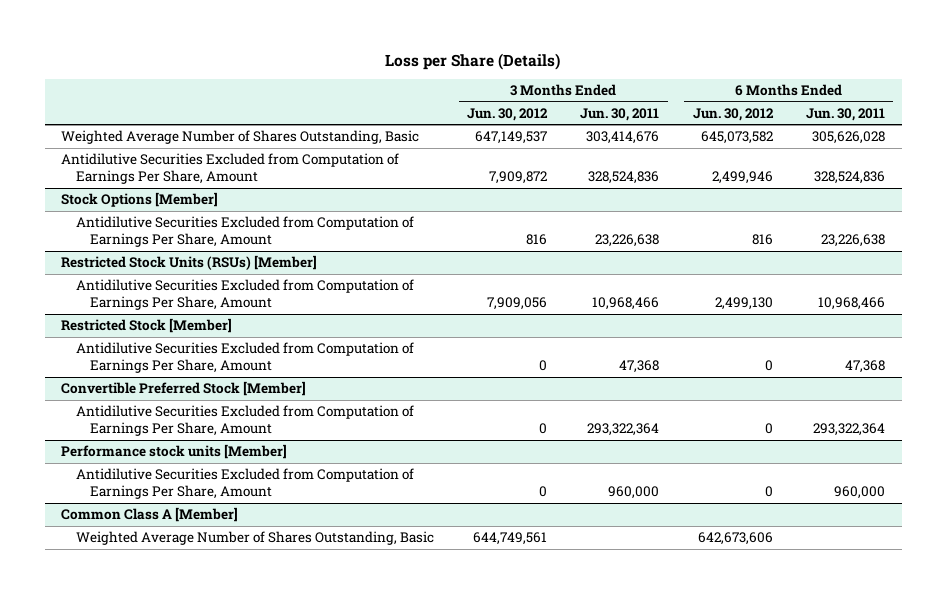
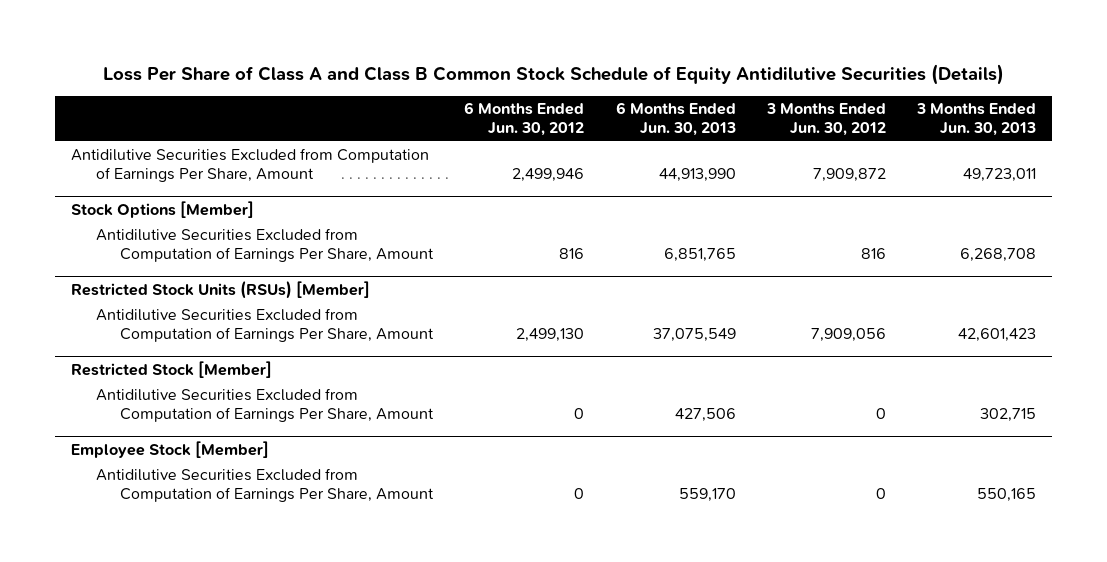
[385,52,561,70] Loss per Share (Details) -> [102,64,1004,86] Loss Per Share of Class A and Class B Common Stock Schedule of Equity Antidilutive Securities (Details)
[580,107,660,121] Jun. 30, 2011 -> none
[806,107,886,121] Jun. 30, 2011 -> none
none -> [615,102,736,137] 6 Months Ended Jun. 30, 2013
none -> [916,103,1037,137] 3 Months Ended Jun. 30, 2013
[61,130,420,145] Weighted Average Number of Shares Outstanding, Basic -> none
[61,381,307,397] Convertible Preferred Stock [Member] -> none
[75,405,414,437] Antidilutive Securities Excluded from Computation of Earnings Per Share, Amount -> none
[61,444,288,460] Performance stock units [Member] -> none
none -> [71,440,270,458] Employee Stock [Member]
[61,507,239,523] Common Class A [Member] -> none
[75,531,434,546] Weighted Average Number of Shares Outstanding, Basic -> none

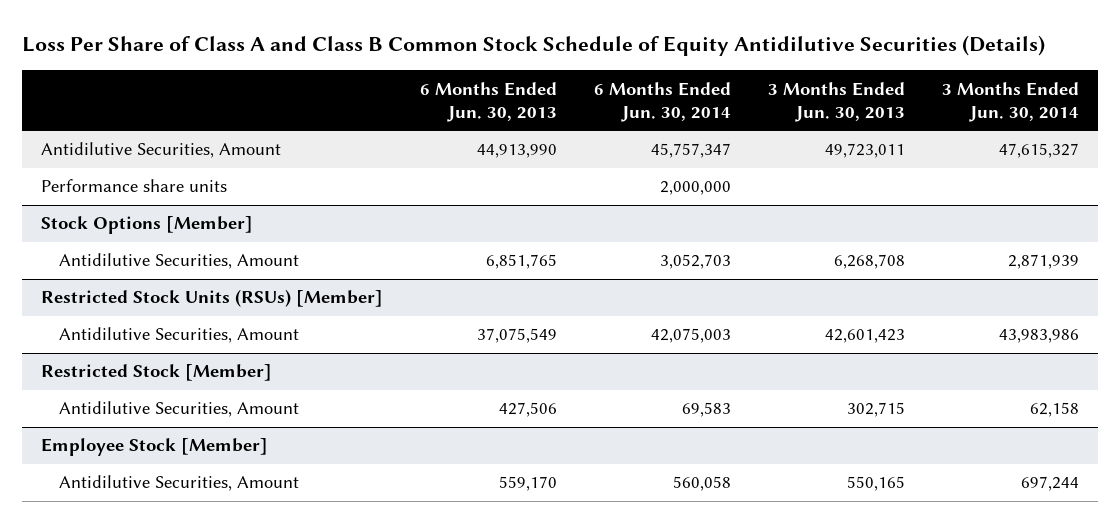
[464,102,585,137] 6 Months Ended Jun. 30, 2012 -> none
[765,103,886,137] 3 Months Ended Jun. 30, 2012 -> none
none -> [593,81,731,122] 6 Months Ended Jun. 30, 2014
none -> [942,81,1080,122] 3 Months Ended Jun. 30, 2014
[71,148,430,183] Antidilutive Securities Excluded from Computation of Earnings Per Share, Amount -> [40,142,281,159] Antidilutive Securities, Amount
none -> [40,179,227,193] Performance share units
[95,228,434,263] Antidilutive Securities Excluded from Computation of Earnings Per Share, Amount -> [59,253,300,270] Antidilutive Securities, Amount
[95,308,434,343] Antidilutive Securities Excluded from Computation of Earnings Per Share, Amount -> [59,327,300,344] Antidilutive Securities, Amount
[95,388,434,423] Antidilutive Securities Excluded from Computation of Earnings Per Share, Amount -> [59,401,300,418] Antidilutive Securities, Amount
[95,468,434,503] Antidilutive Securities Excluded from Computation of Earnings Per Share, Amount -> [59,475,300,492] Antidilutive Securities, Amount

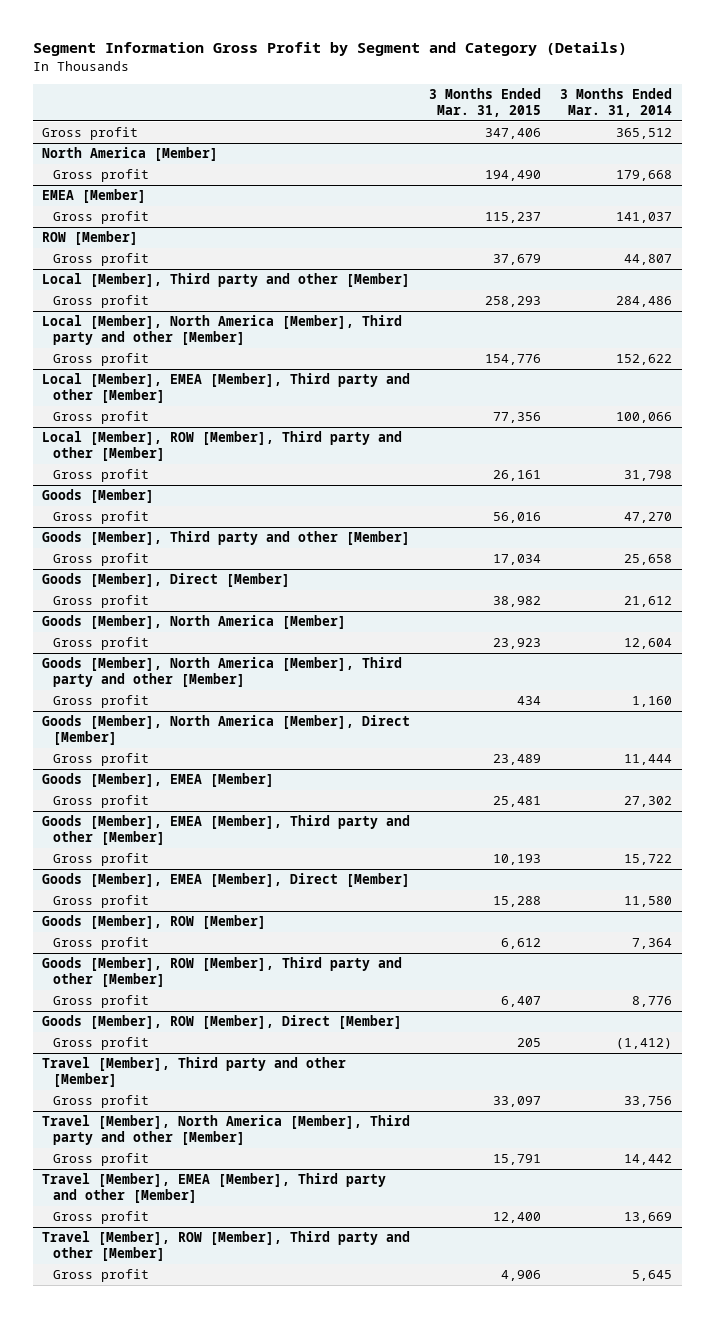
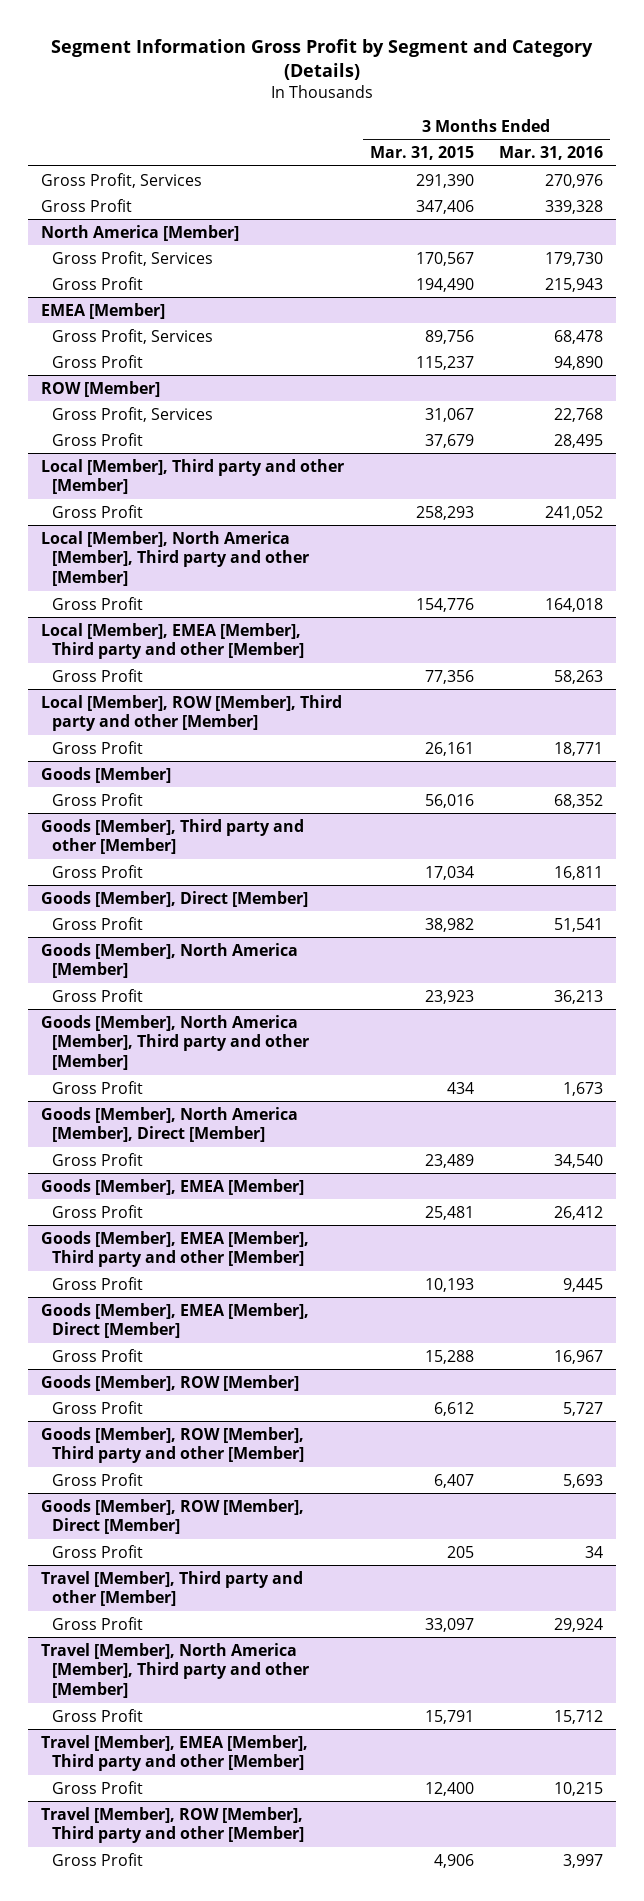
[560,87,673,118] 3 Months Ended Mar. 31, 2014 -> none
none -> [499,146,604,161] Mar. 31, 2016
none -> [41,172,203,188] Gross Profit, Services
[42,127,139,141] Gross profit -> [41,198,133,212] Gross Profit
none -> [52,250,214,266] Gross Profit, Services
[52,169,149,183] Gross profit -> [52,276,144,290] Gross Profit
none -> [52,328,214,344] Gross Profit, Services
[52,211,149,225] Gross profit -> [52,354,144,368] Gross Profit
none -> [52,406,214,422] Gross Profit, Services
[52,253,149,267] Gross profit -> [52,432,144,446] Gross Profit
[52,295,149,309] Gross profit -> [52,504,144,518] Gross Profit
[52,353,149,367] Gross profit -> [52,596,144,610] Gross Profit
[52,411,149,425] Gross profit -> [52,668,144,682] Gross Profit
[52,469,149,483] Gross profit -> [52,740,144,754] Gross Profit
[52,511,149,525] Gross profit -> [52,792,144,806] Gross Profit
[52,553,149,567] Gross profit -> [52,864,144,878] Gross Profit
[52,595,149,609] Gross profit -> [52,916,144,930] Gross Profit
[52,637,149,651] Gross profit -> [52,988,144,1002] Gross Profit
[52,695,149,709] Gross profit -> [52,1080,144,1094] Gross Profit
[52,753,149,767] Gross profit -> [52,1152,144,1166] Gross Profit
[52,795,149,809] Gross profit -> [52,1204,144,1218] Gross Profit
[52,853,149,867] Gross profit -> [52,1276,144,1290] Gross Profit
[52,895,149,909] Gross profit -> [52,1348,144,1362] Gross Profit
[52,937,149,951] Gross profit -> [52,1400,144,1414] Gross Profit
[52,995,149,1009] Gross profit -> [52,1472,144,1486] Gross Profit
[52,1037,149,1051] Gross profit -> [52,1544,144,1558] Gross Profit
[52,1095,149,1109] Gross profit -> [52,1616,144,1630] Gross Profit
[52,1153,149,1167] Gross profit -> [52,1708,144,1722] Gross Profit
[52,1211,149,1225] Gross profit -> [52,1780,144,1794] Gross Profit
[52,1269,149,1283] Gross profit -> [52,1852,144,1866] Gross Profit

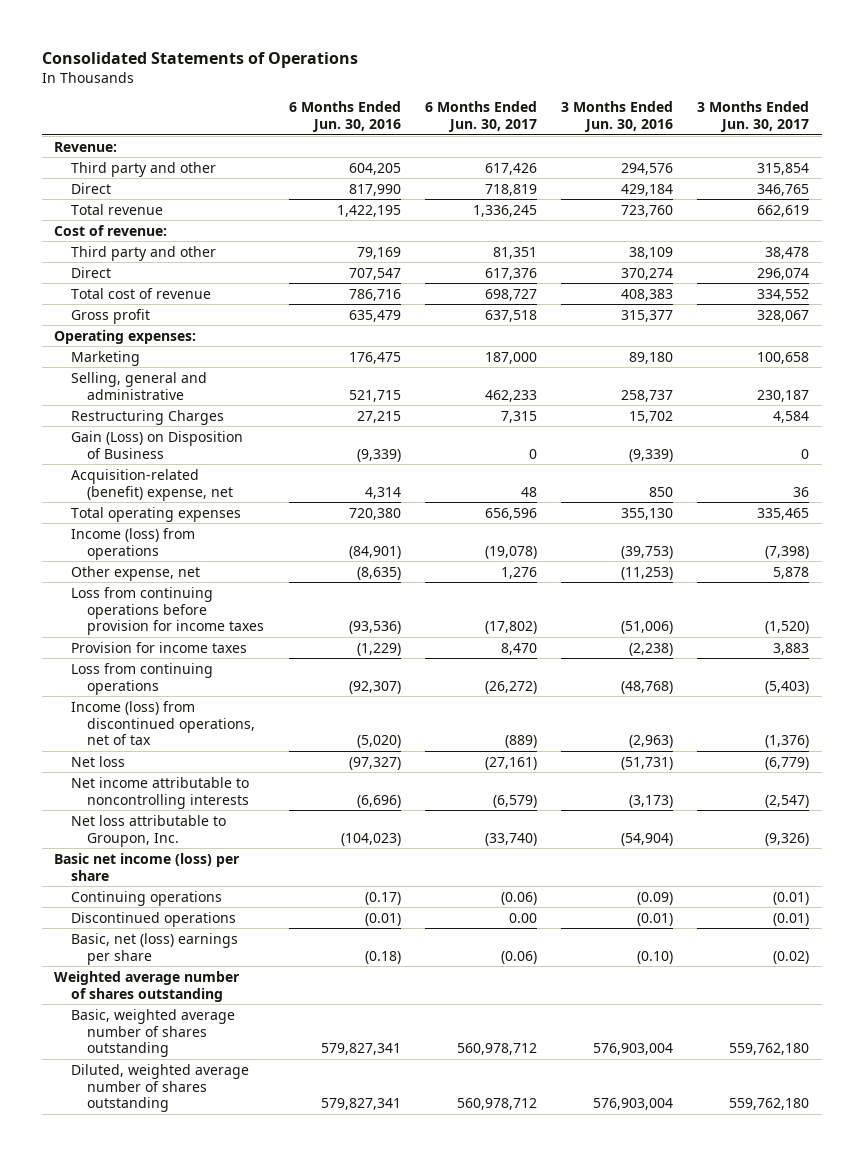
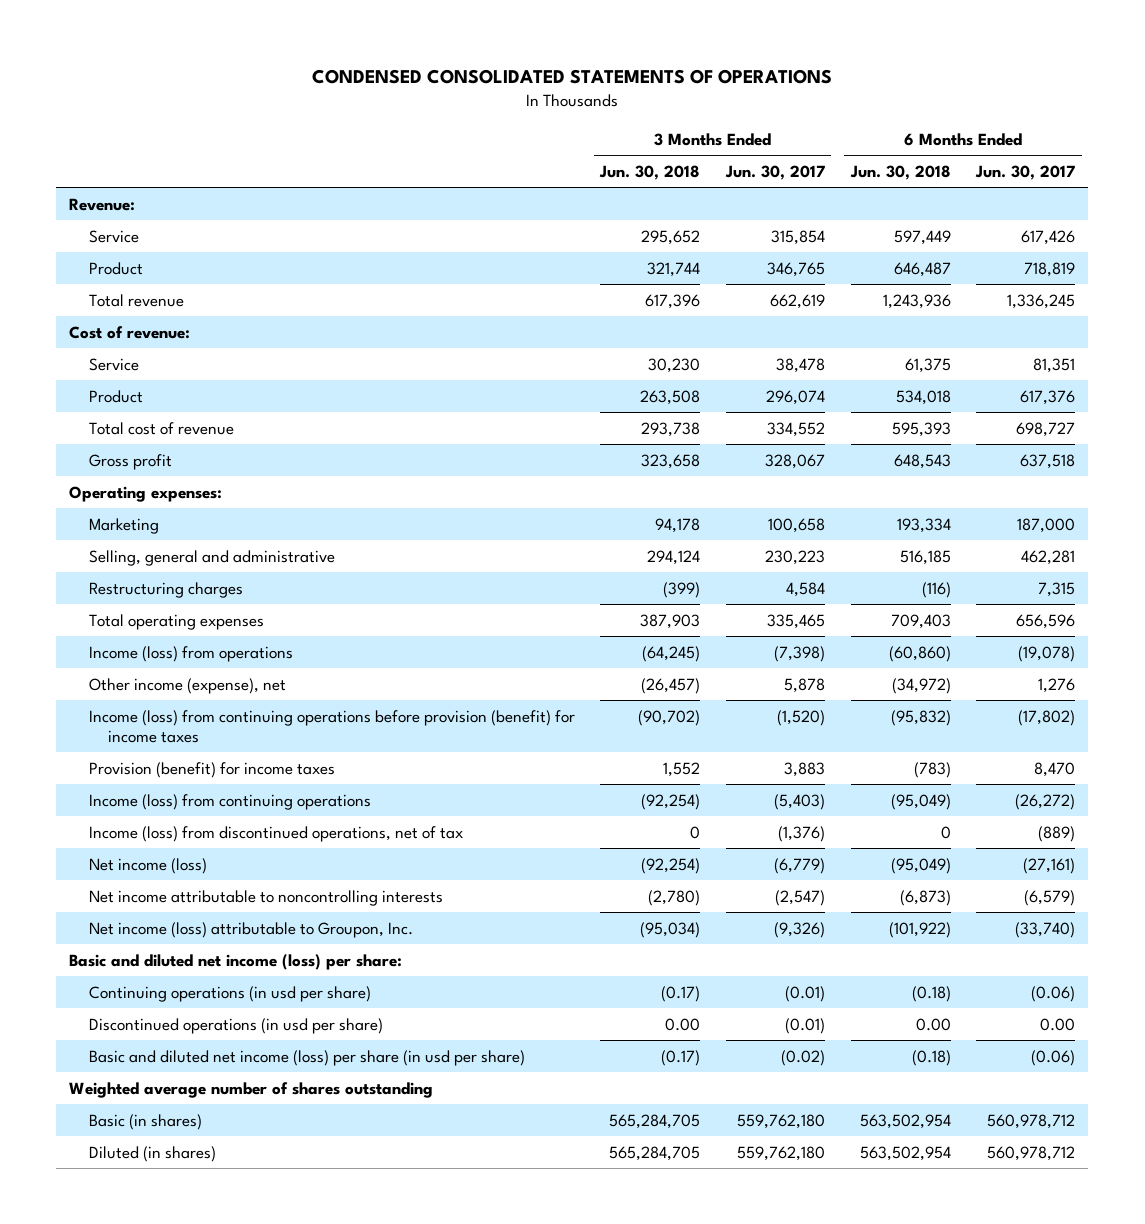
[41,51,358,68] Consolidated Statements of Operations -> [312,68,833,84] CONDENSED CONSOLIDATED STATEMENTS OF OPERATIONS
[288,101,401,133] 6 Months Ended Jun. 30, 2016 -> none
[561,101,674,133] 3 Months Ended Jun. 30, 2016 -> none
none -> [599,164,701,180] Jun. 30, 2018
none -> [849,164,951,180] Jun. 30, 2018
[70,161,216,177] Third party and other -> [88,229,139,243] Service
[70,182,111,194] Direct -> [88,261,143,275] Product
[70,245,216,261] Third party and other -> [88,357,139,371] Service
[70,266,111,278] Direct -> [88,389,143,403] Product
[70,430,243,459] Gain (Loss) on Disposition of Business -> none
[70,468,234,501] Acquisition-related (benefit) expense, net -> none
[484,389,537,402] 462,233 -> [1021,549,1076,565] 462,281
[757,389,810,402] 230,187 -> [765,549,826,565] 230,223
[70,409,224,425] Restructuring Charges -> [88,581,243,598] Restructuring charges
[70,565,200,581] Other expense, net -> [88,677,286,694] Other income (expense), net
[70,586,265,636] Loss from continuing operations before provision for income taxes -> [88,709,575,743] Income (loss) from continuing operations before provision (benefit) for income taxes
[70,641,247,653] Provision for income taxes -> [88,761,335,778] Provision (benefit) for income taxes
[70,662,213,695] Loss from continuing operations -> [88,793,371,810] Income (loss) from continuing operations
[70,755,125,767] Net loss -> [88,857,207,874] Net income (loss)
[70,890,222,906] Continuing operations -> none
[70,911,236,927] Discontinued operations -> none
[70,932,238,965] Basic, net (loss) earnings per share -> none
[70,814,226,847] Net loss attributable to Groupon, Inc. -> [88,921,413,938] Net income (loss) attributable to Groupon, Inc.
[54,852,241,881] Basic net income (loss) per share -> [69,953,403,970] Basic and diluted net income (loss) per share:
none -> [88,985,371,1002] Continuing operations (in usd per share)
none -> [88,1017,383,1034] Discontinued operations (in usd per share)
none -> [88,1049,525,1066] Basic and diluted net income (loss) per share (in usd per share)
[70,1008,235,1058] Basic, weighted average number of shares outstanding -> [88,1113,202,1130] Basic (in shares)
[70,1063,249,1113] Diluted, weighted average number of shares outstanding -> [88,1145,216,1162] Diluted (in shares)

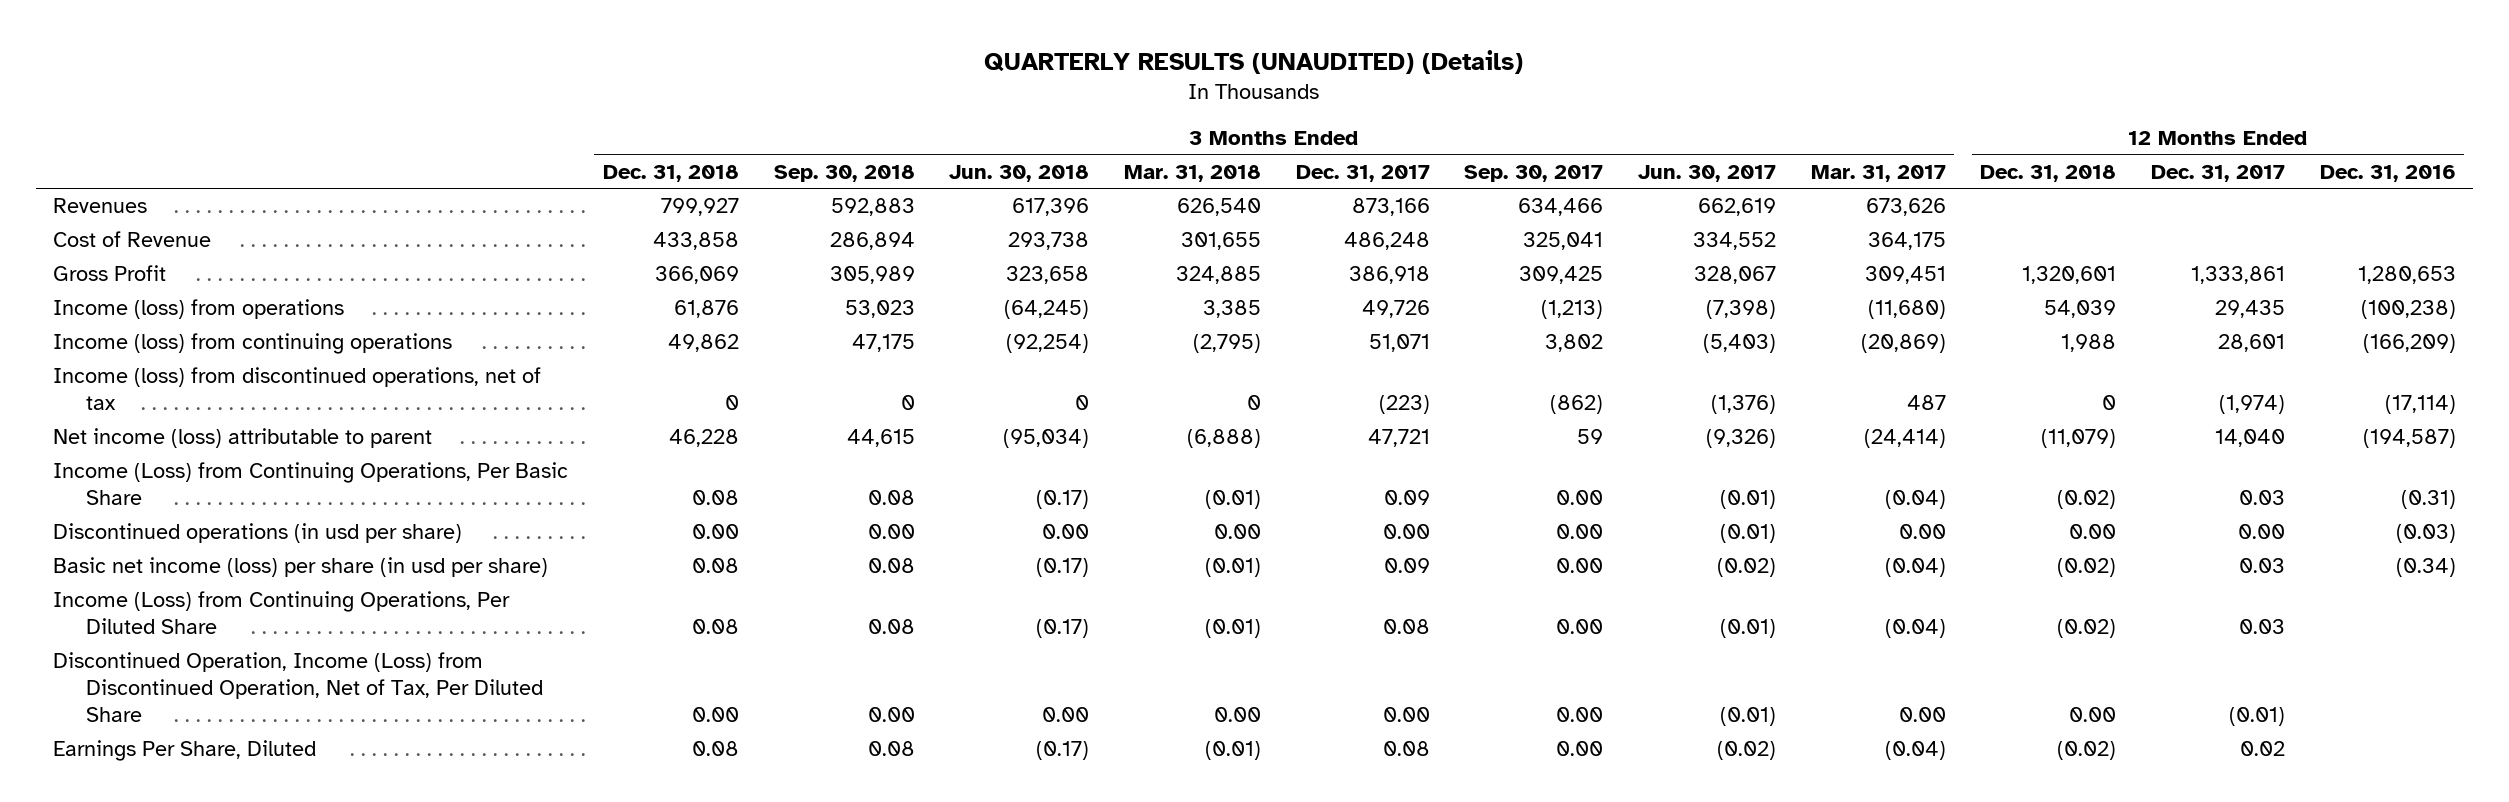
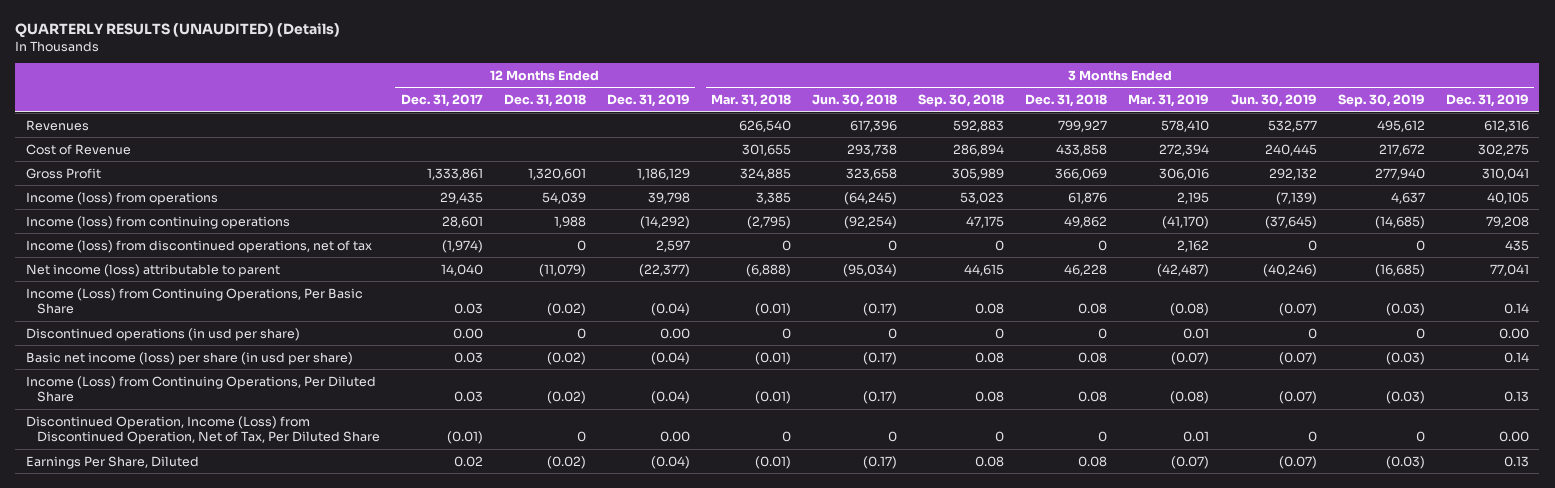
[1295,164,1430,182] Dec. 31, 2017 -> none
[1464,164,1604,182] Sep. 30, 2017 -> none
[1638,164,1777,182] Jun. 30, 2017 -> none
[1810,164,1946,182] Mar. 31, 2017 -> none
[2319,164,2456,182] Dec. 31, 2016 -> none
none -> [606,94,690,108] Dec. 31, 2019
none -> [1128,94,1210,108] Mar. 31, 2019
none -> [1230,94,1317,108] Jun. 30, 2019
none -> [1337,94,1425,108] Sep. 30, 2019
none -> [1445,94,1529,108] Dec. 31, 2019
[691,524,739,540] 0.00 -> [1098,327,1108,339] 0
[867,524,915,540] 0.00 -> [995,327,1005,339] 0
[1042,524,1090,540] 0.00 -> [888,327,898,339] 0
[1213,524,1261,540] 0.00 -> [782,327,792,339] 0
[2069,524,2117,540] 0.00 -> [576,327,586,339] 0
[691,707,739,723] 0.00 -> [1098,431,1108,443] 0
[867,707,915,723] 0.00 -> [995,431,1005,443] 0
[1042,707,1090,723] 0.00 -> [888,431,898,443] 0
[1213,707,1261,723] 0.00 -> [782,431,792,443] 0
[2069,707,2117,723] 0.00 -> [576,431,586,443] 0

